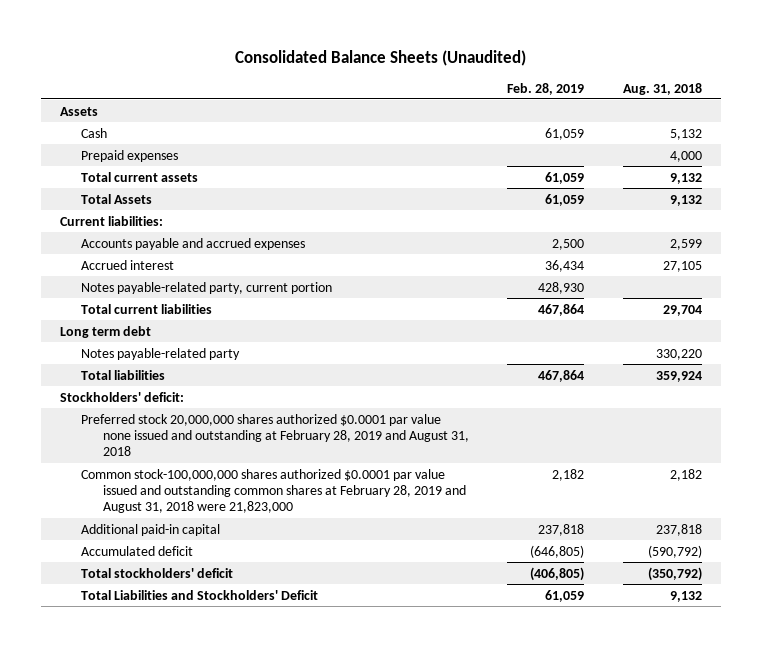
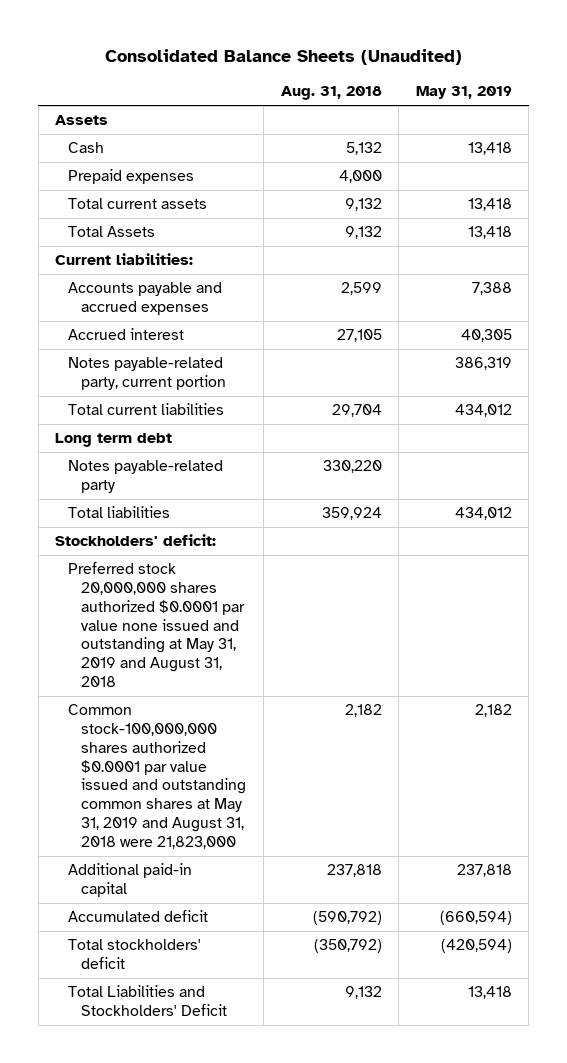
[507,82,585,95] Feb. 28, 2019 -> none
none -> [415,86,512,100] May 31, 2019
[81,413,469,457] Preferred stock 20,000,000 shares authorized $0.0001 par value none issued and outstanding at February 28, 2019 and August 31, 2018 -> [68,562,246,688] Preferred stock 20,000,000 shares authorized $0.0001 par value none issued and outstanding at May 31, 2019 and August 31, 2018
[81,468,466,514] Common stock-100,000,000 shares authorized $0.0001 par value issued and outstanding common shares at February 28, 2019 and August 31, 2018 were 21,823,000 -> [68,704,247,849] Common stock-100,000,000 shares authorized $0.0001 par value issued and outstanding common shares at May 31, 2019 and August 31, 2018 were 21,823,000

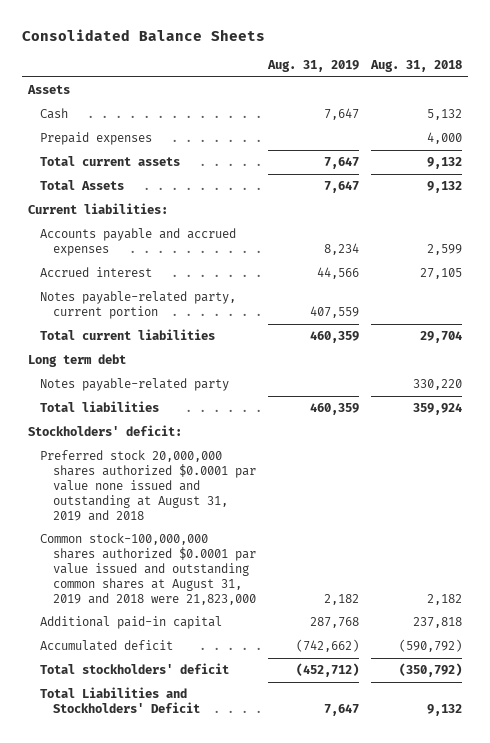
[104,48,462,65] Consolidated Balance Sheets (Unaudited) -> [21,28,265,41] Consolidated Balance Sheets
[415,86,512,100] May 31, 2019 -> none
none -> [266,59,359,72] Aug. 31, 2019
[68,562,246,688] Preferred stock 20,000,000 shares authorized $0.0001 par value none issued and outstanding at May 31, 2019 and August 31, 2018 -> [40,450,256,521] Preferred stock 20,000,000 shares authorized $0.0001 par value none issued and outstanding at August 31, 2019 and 2018
[68,704,247,849] Common stock-100,000,000 shares authorized $0.0001 par value issued and outstanding common shares at May 31, 2019 and August 31, 2018 were 21,823,000 -> [40,533,256,605] Common stock-100,000,000 shares authorized $0.0001 par value issued and outstanding common shares at August 31, 2019 and 2018 were 21,823,000

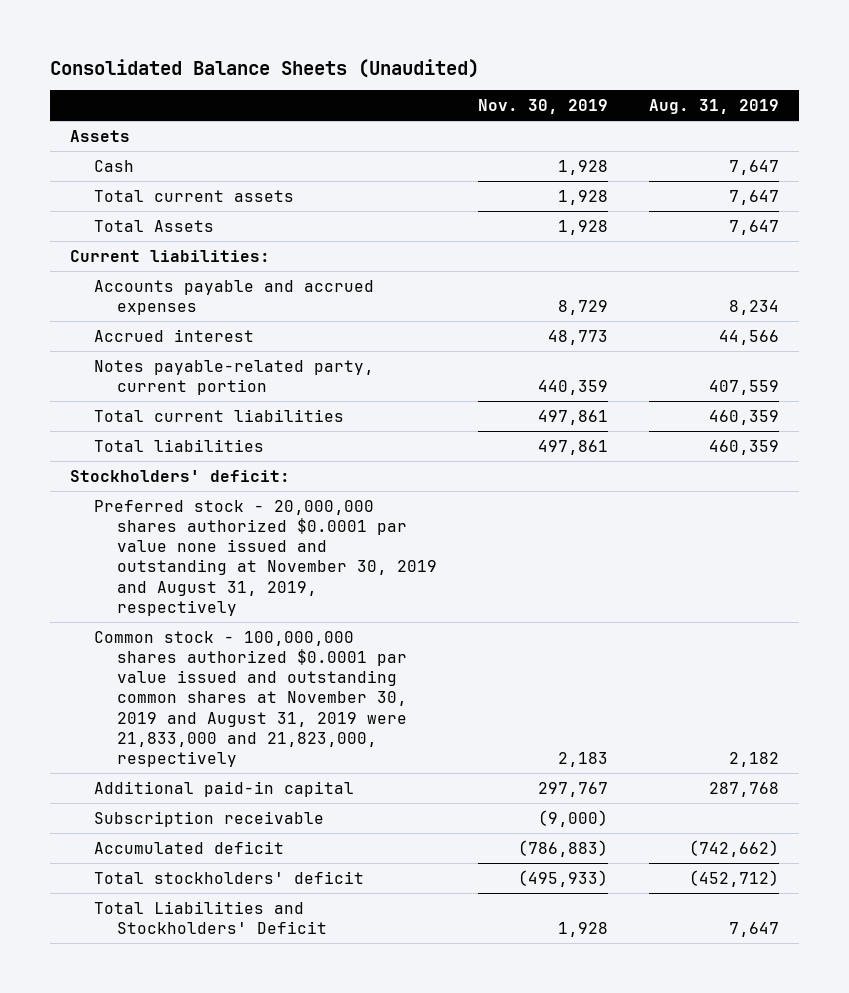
[21,28,265,41] Consolidated Balance Sheets -> [49,58,479,78] Consolidated Balance Sheets (Unaudited)
[370,59,463,72] Aug. 31, 2018 -> none
none -> [477,99,608,115] Nov. 30, 2019
[40,132,153,146] Prepaid expenses -> none
[27,354,126,368] Long term debt -> none
[40,378,230,392] Notes payable-related party -> none
[40,450,256,521] Preferred stock 20,000,000 shares authorized $0.0001 par value none issued and outstanding at August 31, 2019 and 2018 -> [93,499,437,616] Preferred stock - 20,000,000 shares authorized $0.0001 par value none issued and outstanding at November 30, 2019 and August 31, 2019, respectively
[40,533,256,605] Common stock-100,000,000 shares authorized $0.0001 par value issued and outstanding common shares at August 31, 2019 and 2018 were 21,823,000 -> [93,630,407,767] Common stock - 100,000,000 shares authorized $0.0001 par value issued and outstanding common shares at November 30, 2019 and August 31, 2019 were 21,833,000 and 21,823,000, respectively
none -> [93,810,324,827] Subscription receivable

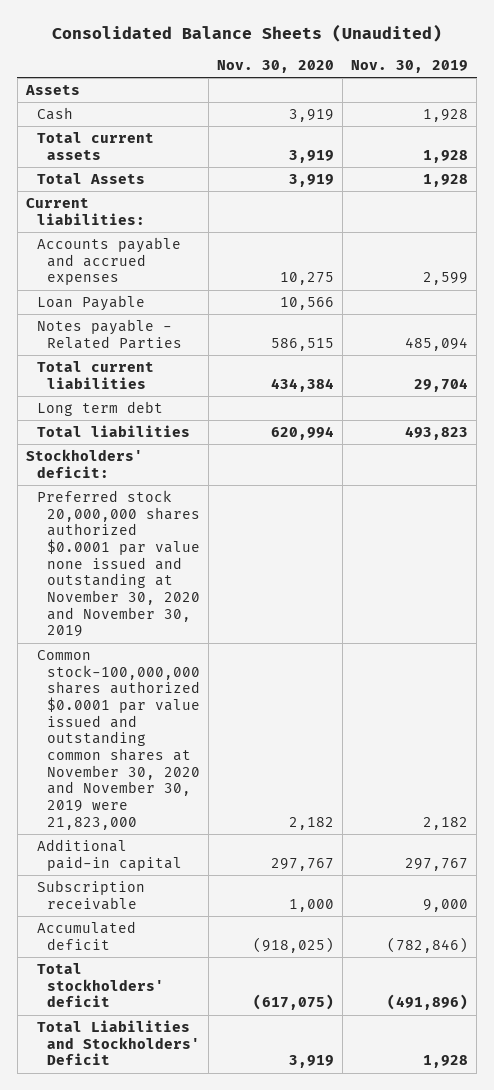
[648,99,779,115] Aug. 31, 2019 -> none
none -> [217,59,335,73] Nov. 30, 2020
[93,328,254,342] Accrued interest -> none
[557,299,608,315] 8,729 -> [423,272,469,286] 2,599
none -> [36,295,145,312] Loan Payable
[93,359,374,395] Notes payable-related party, current portion -> [36,319,183,349] Notes payable - Related Parties
[537,379,608,395] 440,359 -> [405,336,469,351] 485,094
[537,409,608,425] 497,861 -> [414,377,469,392] 29,704
none -> [36,401,163,417] Long term debt
[537,439,608,455] 497,861 -> [405,426,469,441] 493,823
[93,499,437,616] Preferred stock - 20,000,000 shares authorized $0.0001 par value none issued and outstanding at November 30, 2019 and August 31, 2019, respectively -> [36,490,201,638] Preferred stock 20,000,000 shares authorized $0.0001 par value none issued and outstanding at November 30, 2020 and November 30, 2019
[93,630,407,767] Common stock - 100,000,000 shares authorized $0.0001 par value issued and outstanding common shares at November 30, 2019 and August 31, 2019 were 21,833,000 and 21,823,000, respectively -> [36,650,201,830] Common stock-100,000,000 shares authorized $0.0001 par value issued and outstanding common shares at November 30, 2020 and November 30, 2019 were 21,823,000
[557,751,608,767] 2,183 -> [423,816,469,830] 2,182
[537,809,608,827] (9,000) -> [423,898,469,912] 9,000
[517,839,608,857] (786,883) -> [387,936,469,953] (782,846)
[517,869,608,887] (495,933) -> [387,994,469,1011] (491,896)

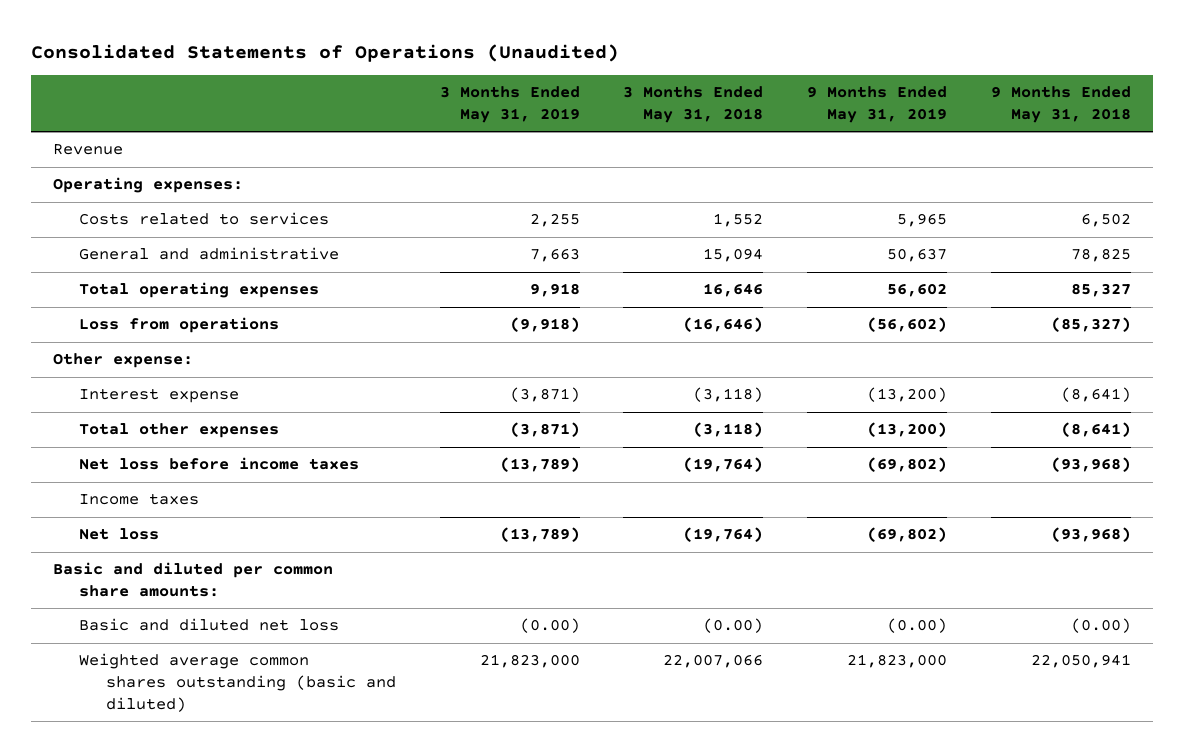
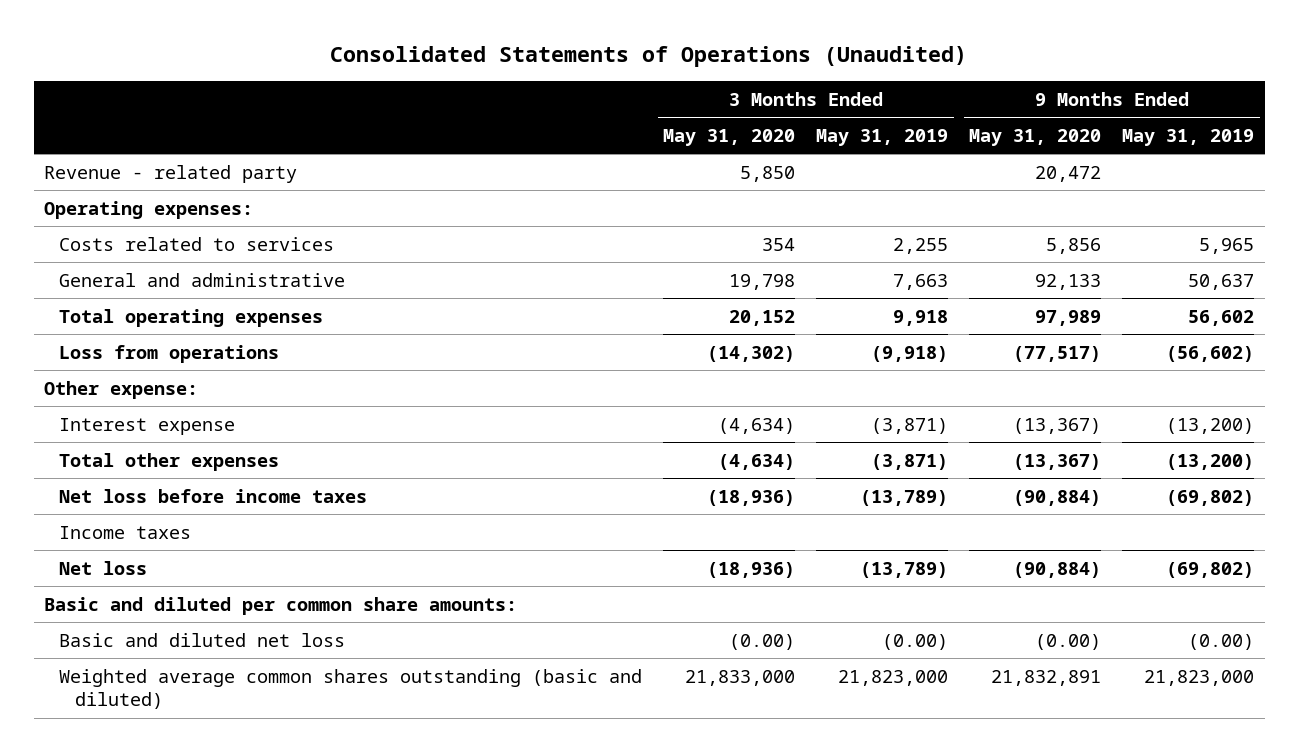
[623,86,764,123] 3 Months Ended May 31, 2018 -> none
[990,86,1131,123] 9 Months Ended May 31, 2018 -> none
none -> [663,129,796,147] May 31, 2020
none -> [969,129,1102,147] May 31, 2020
[52,144,123,156] Revenue -> [44,164,298,183] Revenue - related party

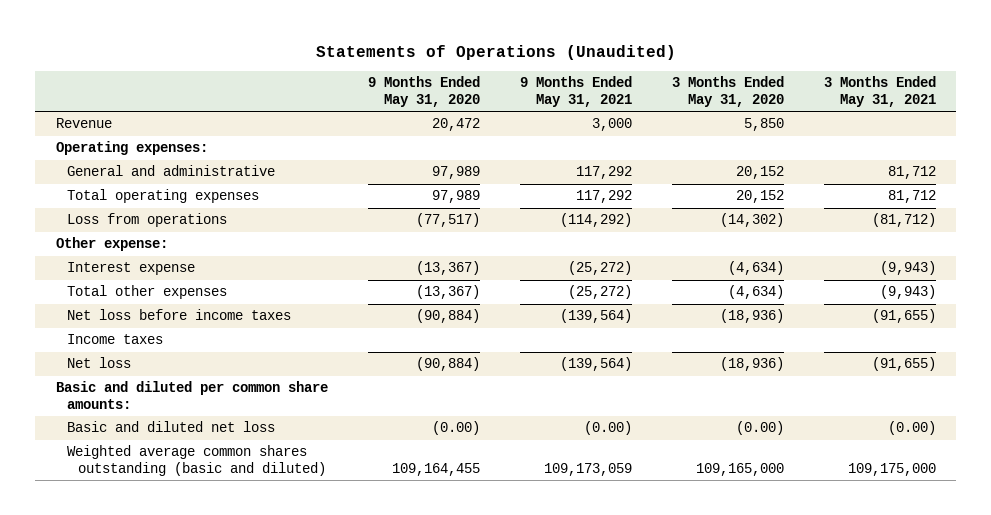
[330,46,968,68] Consolidated Statements of Operations (Unaudited) -> [315,44,676,60] Statements of Operations (Unaudited)
[816,129,949,147] May 31, 2019 -> none
[1122,129,1255,147] May 31, 2019 -> none
none -> [519,76,632,107] 9 Months Ended May 31, 2021
none -> [823,76,936,107] 3 Months Ended May 31, 2021
[44,164,298,183] Revenue - related party -> [55,118,112,129] Revenue
[59,236,335,251] Costs related to services -> none
[729,273,796,290] 19,798 -> [735,166,784,180] 20,152
[1035,273,1102,290] 92,133 -> [431,166,480,180] 97,989
[685,669,796,686] 21,833,000 -> [695,462,784,476] 109,165,000
[991,669,1102,686] 21,832,891 -> [391,462,480,476] 109,164,455

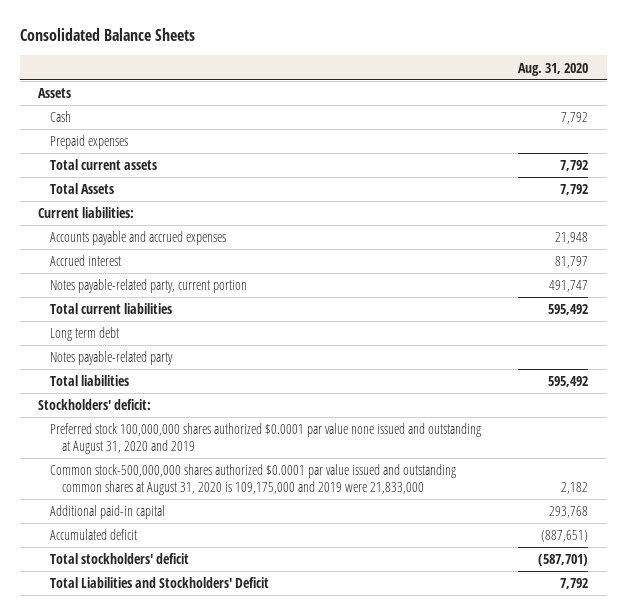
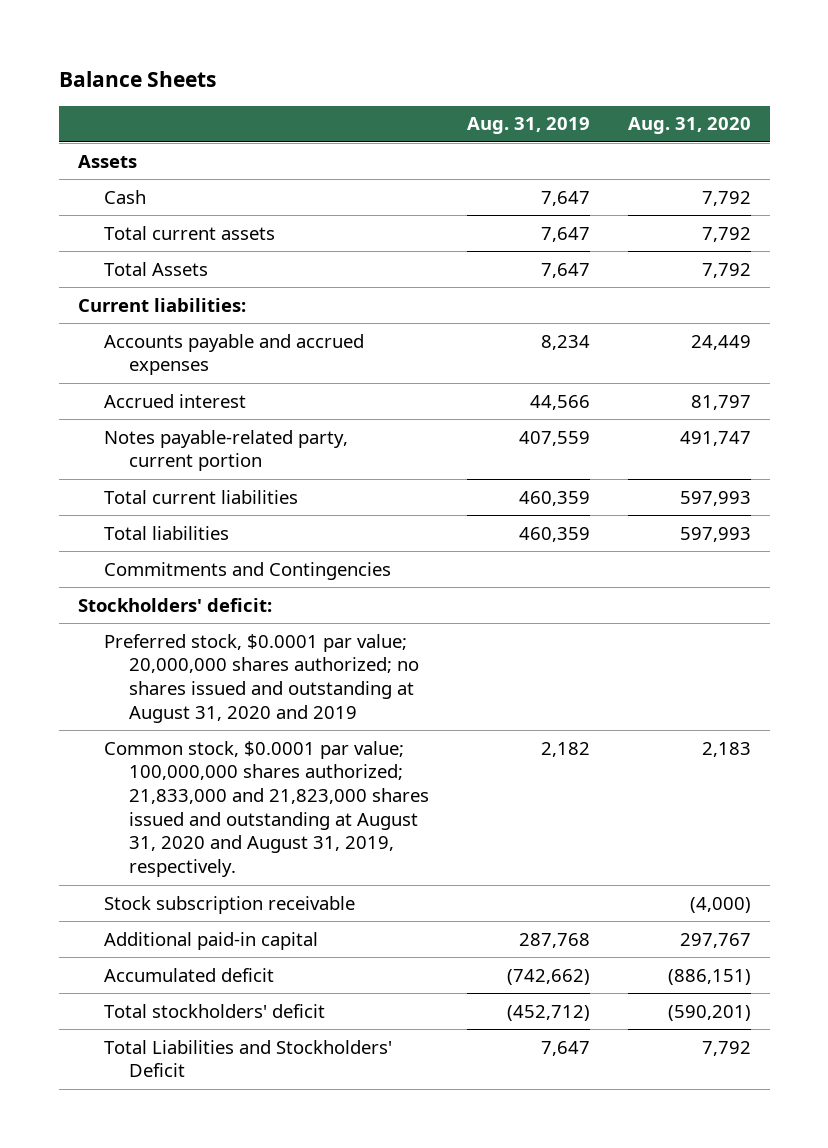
[19,28,195,42] Consolidated Balance Sheets -> [58,71,216,88] Balance Sheets
none -> [467,117,591,135] Aug. 31, 2019
[50,135,129,150] Prepaid expenses -> none
[555,232,589,245] 21,948 -> [690,334,751,350] 24,449
[50,327,120,342] Long term debt -> none
[50,351,174,366] Notes payable-related party -> none
[548,304,589,316] 595,492 -> [679,490,751,506] 597,993
[548,376,589,388] 595,492 -> [679,526,751,542] 597,993
none -> [103,561,391,580] Commitments and Contingencies
[50,423,482,455] Preferred stock 100,000,000 shares authorized $0.0001 par value none issued and outstanding at August 31, 2020 and 2019 -> [103,633,420,723] Preferred stock, $0.0001 par value; 20,000,000 shares authorized; no shares issued and outstanding at August 31, 2020 and 2019
[50,464,457,496] Common stock-500,000,000 shares authorized $0.0001 par value issued and outstanding common shares at August 31, 2020 is 109,175,000 and 2019 were 21,833,000 -> [103,740,430,878] Common stock, $0.0001 par value; 100,000,000 shares authorized; 21,833,000 and 21,823,000 shares issued and outstanding at August 31, 2020 and August 31, 2019, respectively.
[561,482,589,495] 2,182 -> [701,741,751,757] 2,183
none -> [103,895,355,914] Stock subscription receivable
[549,506,589,519] 293,768 -> [679,932,751,948] 297,767
[541,530,589,543] (887,651) -> [667,968,751,985] (886,151)
[538,554,589,567] (587,701) -> [667,1004,751,1021] (590,201)

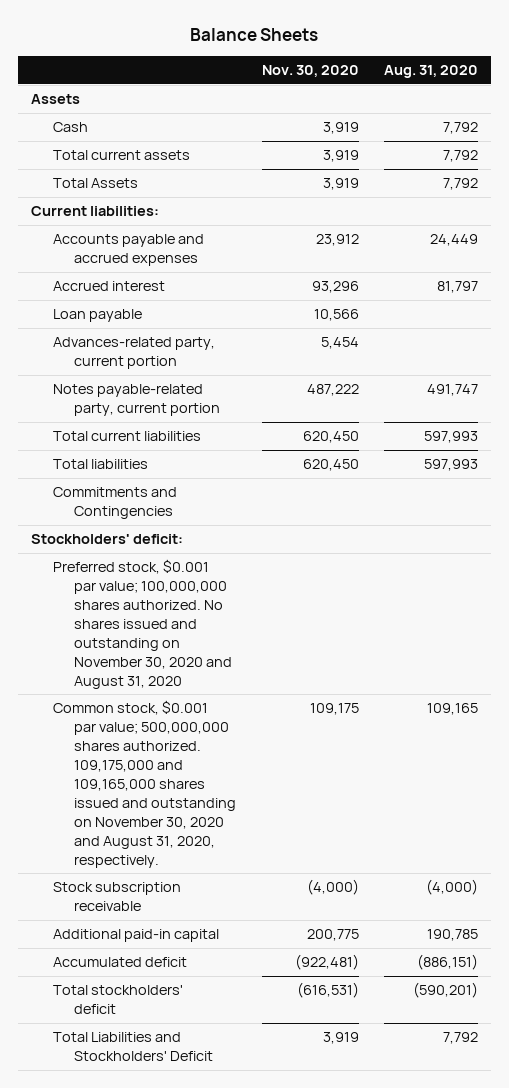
[467,117,591,135] Aug. 31, 2019 -> none
none -> [261,64,359,77] Nov. 30, 2020
none -> [52,309,142,323] Loan payable
none -> [52,337,215,370] Advances-related party, current portion
[103,633,420,723] Preferred stock, $0.0001 par value; 20,000,000 shares authorized; no shares issued and outstanding at August 31, 2020 and 2019 -> [52,559,233,689] Preferred stock, $0.001 par value; 100,000,000 shares authorized. No shares issued and outstanding on November 30, 2020 and August 31, 2020
[103,740,430,878] Common stock, $0.0001 par value; 100,000,000 shares authorized; 21,833,000 and 21,823,000 shares issued and outstanding at August 31, 2020 and August 31, 2019, respectively. -> [52,700,237,868] Common stock, $0.001 par value; 500,000,000 shares authorized. 109,175,000 and 109,165,000 shares issued and outstanding on November 30, 2020 and August 31, 2020, respectively.
[701,741,751,757] 2,183 -> [426,703,478,716] 109,165
[679,932,751,948] 297,767 -> [426,929,478,942] 190,785

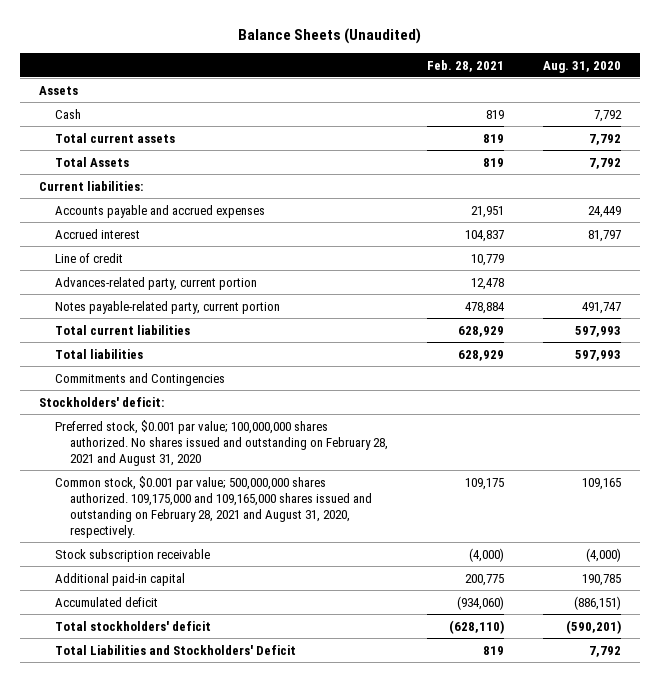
[190,27,319,41] Balance Sheets -> [237,28,421,45] Balance Sheets (Unaudited)
[261,64,359,77] Nov. 30, 2020 -> none
none -> [427,59,505,72] Feb. 28, 2021
[52,309,142,323] Loan payable -> none
none -> [54,252,123,263] Line of credit
[52,559,233,689] Preferred stock, $0.001 par value; 100,000,000 shares authorized. No shares issued and outstanding on November 30, 2020 and August 31, 2020 -> [54,419,389,466] Preferred stock, $0.001 par value; 100,000,000 shares authorized. No shares issued and outstanding on February 28, 2021 and August 31, 2020
[52,700,237,868] Common stock, $0.001 par value; 500,000,000 shares authorized. 109,175,000 and 109,165,000 shares issued and outstanding on November 30, 2020 and August 31, 2020, respectively. -> [54,475,373,538] Common stock, $0.001 par value; 500,000,000 shares authorized. 109,175,000 and 109,165,000 shares issued and outstanding on February 28, 2021 and August 31, 2020, respectively.

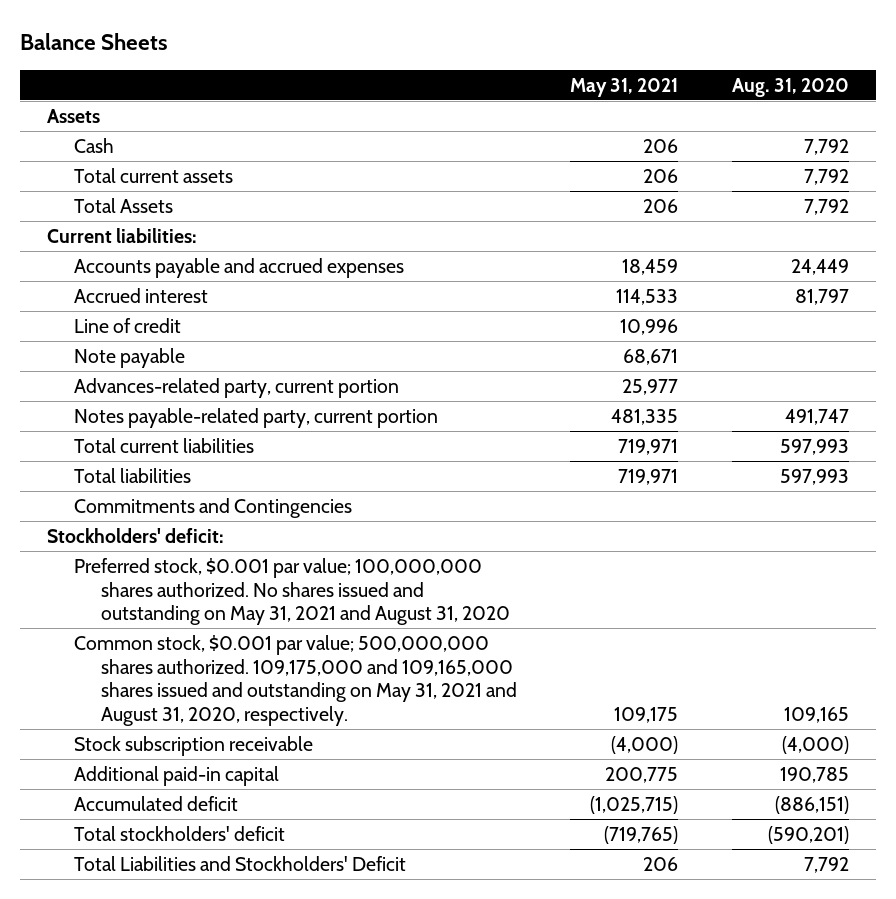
[237,28,421,45] Balance Sheets (Unaudited) -> [19,33,168,51] Balance Sheets
[427,59,505,72] Feb. 28, 2021 -> none
none -> [570,77,679,97] May 31, 2021
none -> [73,347,185,368] Note payable
[54,419,389,466] Preferred stock, $0.001 par value; 100,000,000 shares authorized. No shares issued and outstanding on February 28, 2021 and August 31, 2020 -> [73,557,510,626] Preferred stock, $0.001 par value; 100,000,000 shares authorized. No shares issued and outstanding on May 31, 2021 and August 31, 2020
[54,475,373,538] Common stock, $0.001 par value; 500,000,000 shares authorized. 109,175,000 and 109,165,000 shares issued and outstanding on February 28, 2021 and August 31, 2020, respectively. -> [73,634,517,727] Common stock, $0.001 par value; 500,000,000 shares authorized. 109,175,000 and 109,165,000 shares issued and outstanding on May 31, 2021 and August 31, 2020, respectively.

